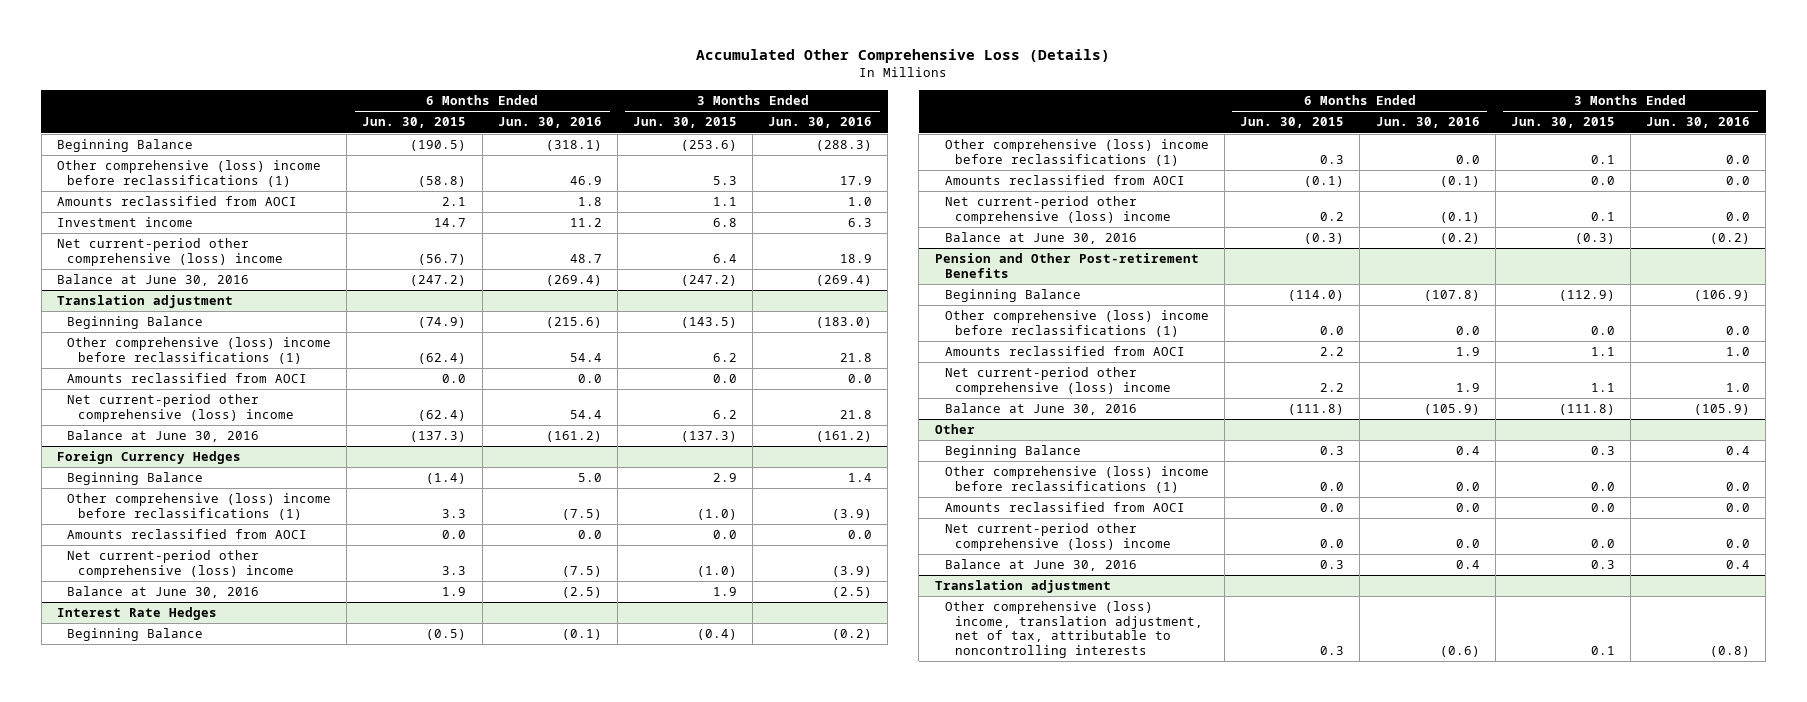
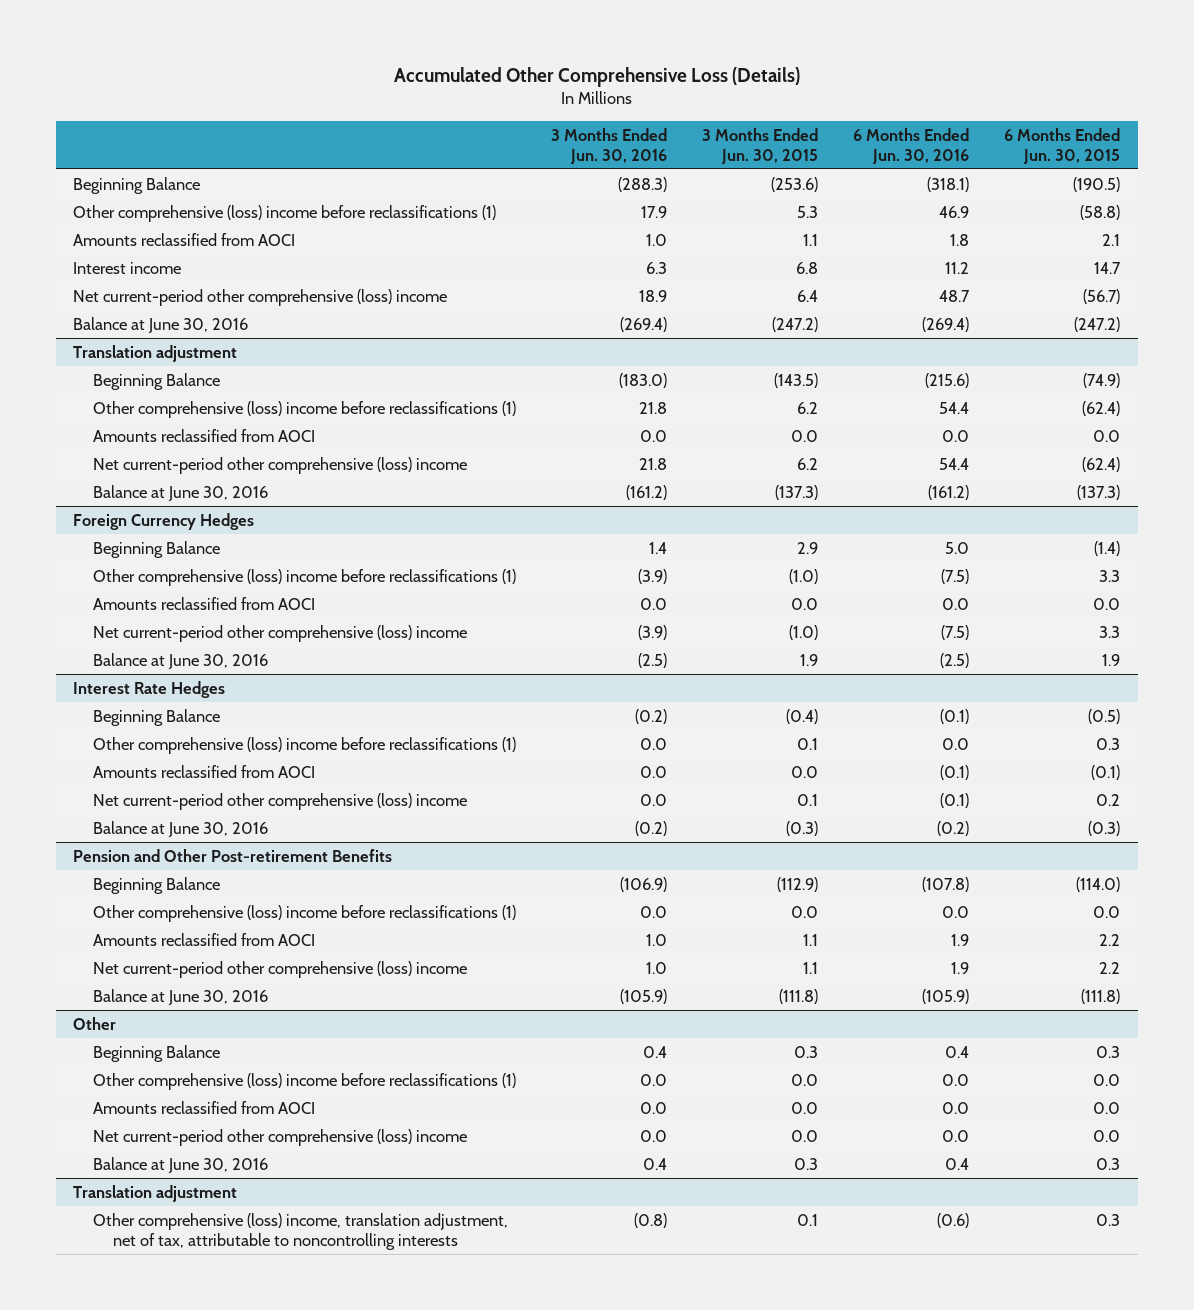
[56,217,193,228] Investment income -> [73,261,182,274] Interest income

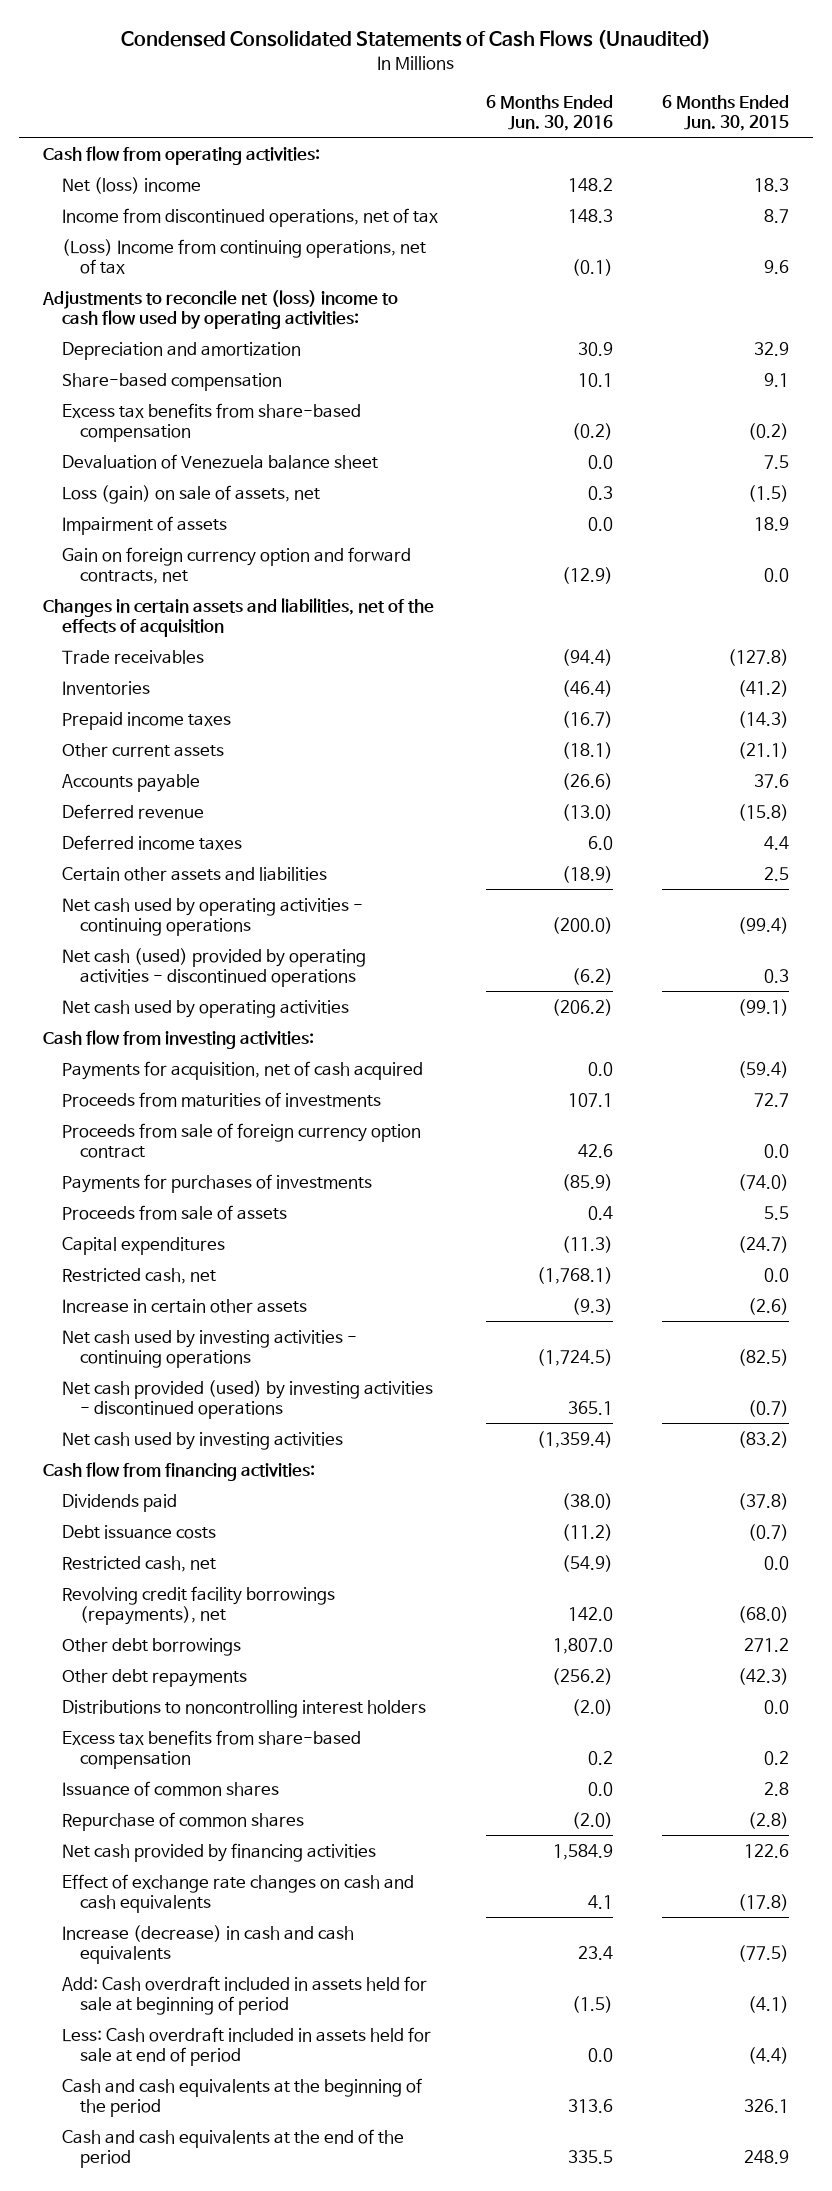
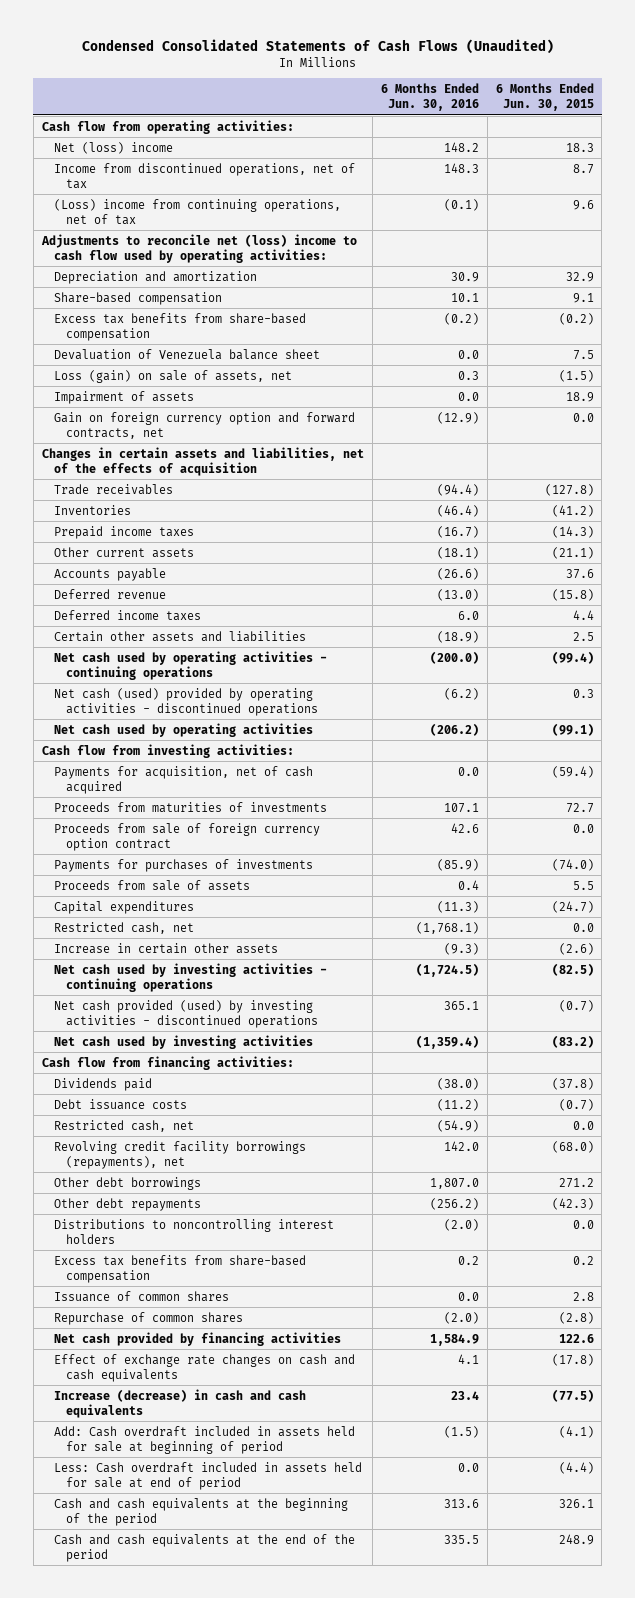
[61,238,426,274] (Loss) Income from continuing operations, net of tax -> [53,198,341,225] (Loss) income from continuing operations, net of tax

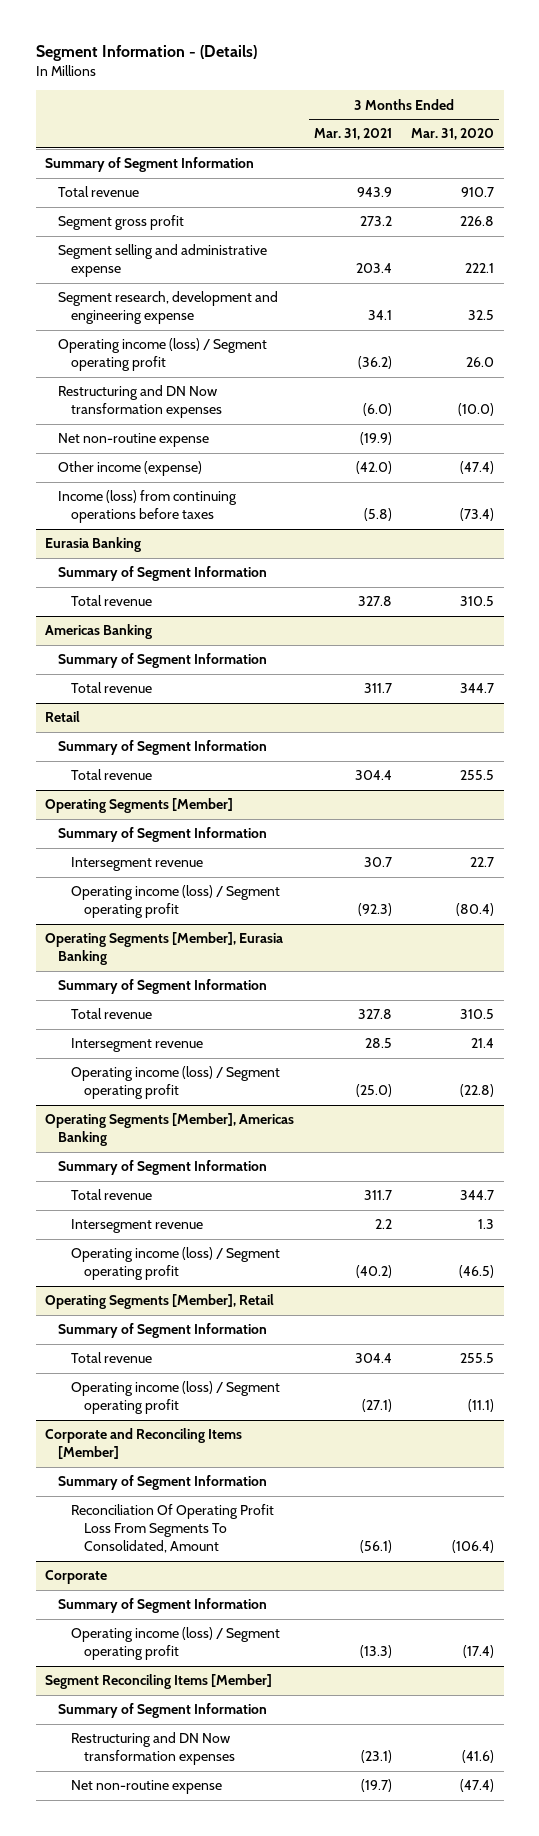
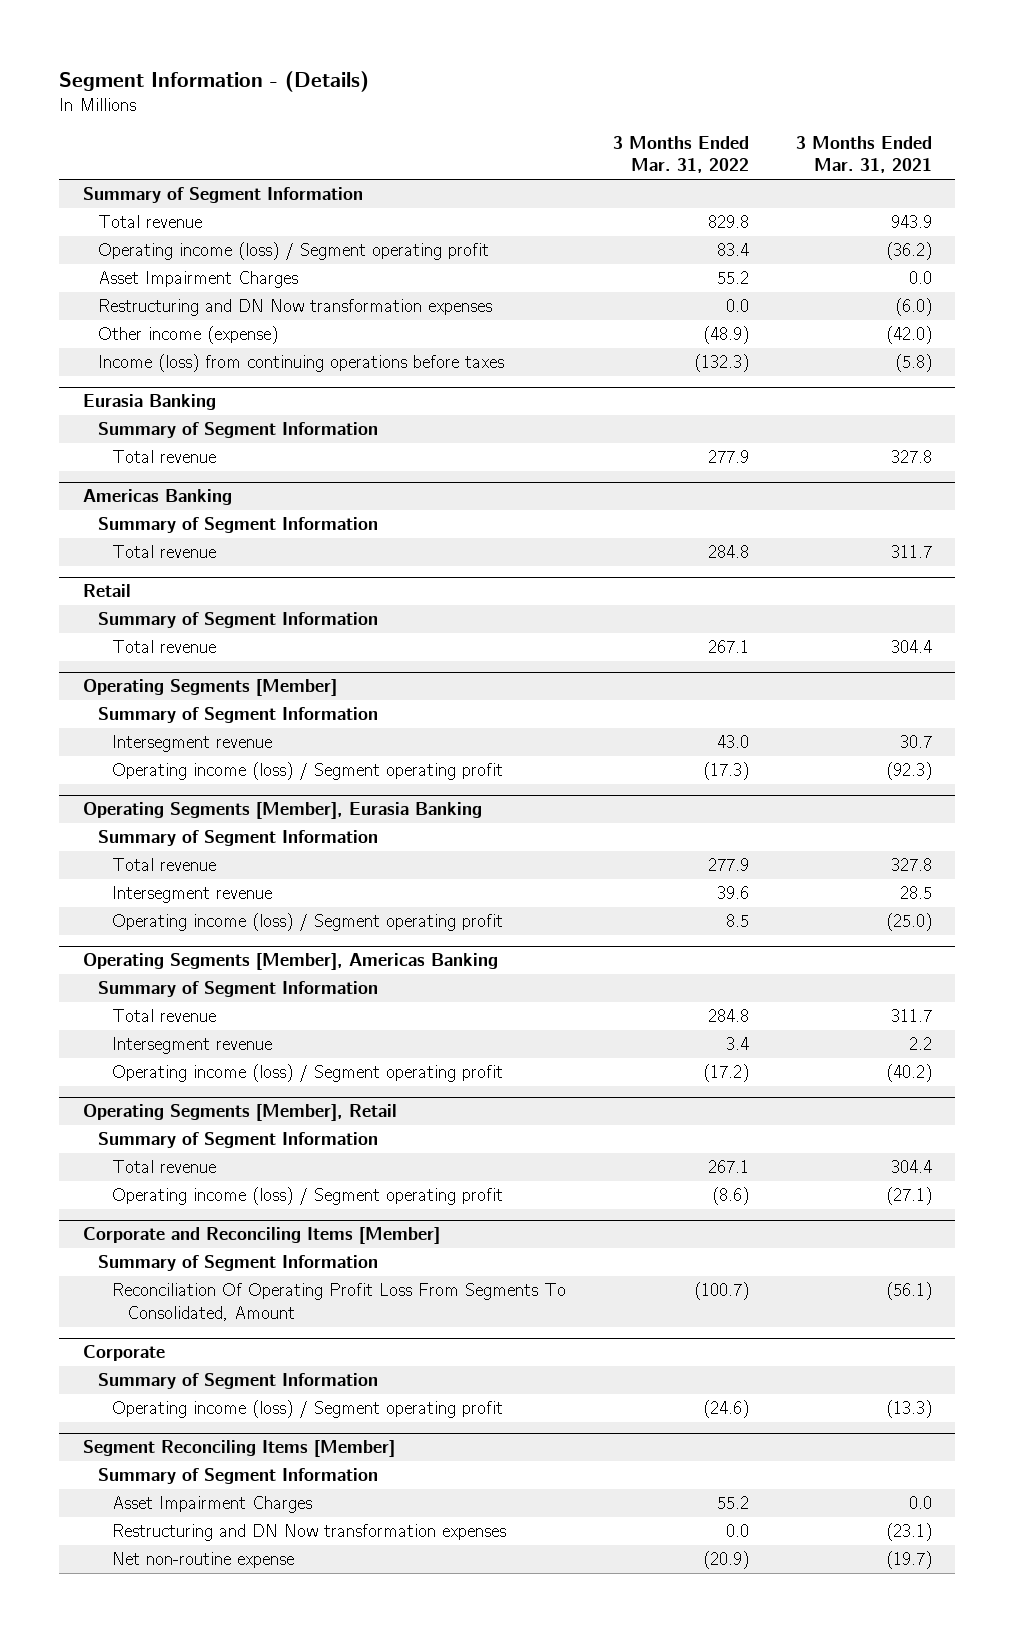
[411,128,495,141] Mar. 31, 2020 -> none
none -> [612,135,749,174] 3 Months Ended Mar. 31, 2022
[58,215,185,231] Segment gross profit -> none
[58,244,268,278] Segment selling and administrative expense -> none
[58,291,279,325] Segment research, development and engineering expense -> none
none -> [97,271,298,289] Asset Impairment Charges
[58,433,210,448] Net non-routine expense -> none
none -> [112,1496,313,1514] Asset Impairment Charges

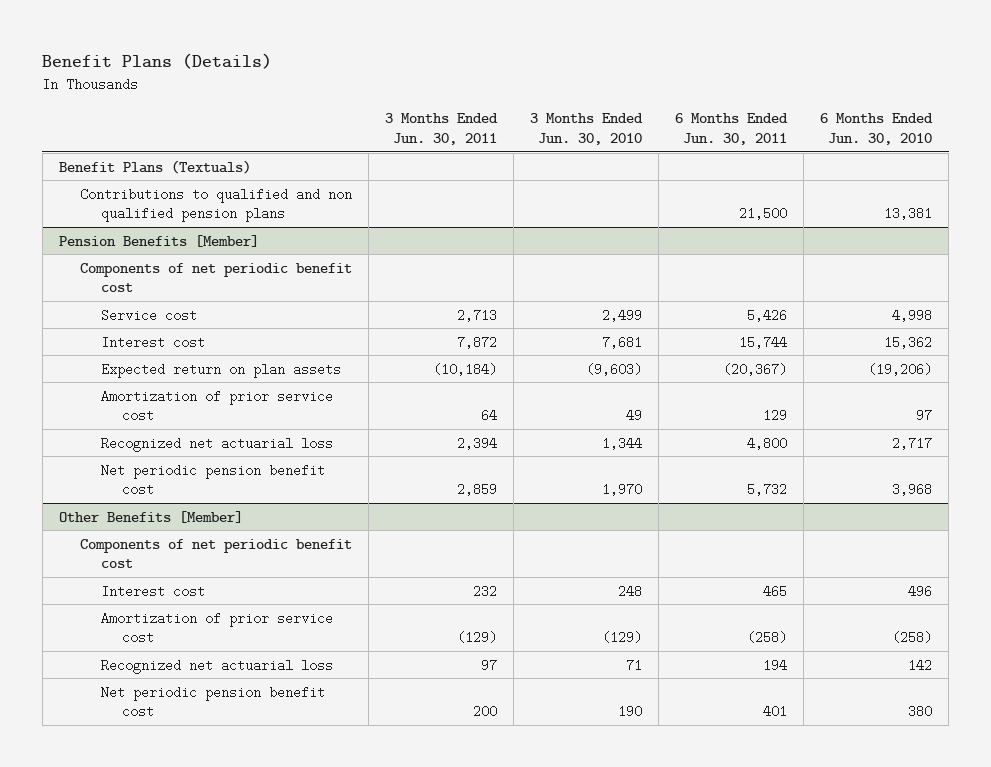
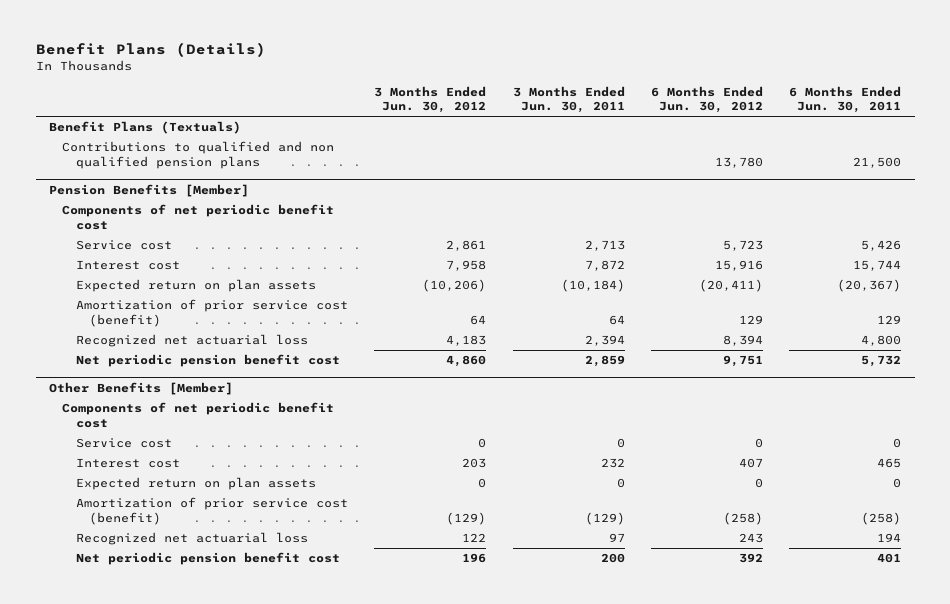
[530,113,644,145] 3 Months Ended Jun. 30, 2010 -> none
[820,113,934,145] 6 Months Ended Jun. 30, 2010 -> none
none -> [374,85,487,114] 3 Months Ended Jun. 30, 2012
none -> [650,85,763,114] 6 Months Ended Jun. 30, 2012
[101,389,334,423] Amortization of prior service cost -> [75,299,348,327] Amortization of prior service cost (benefit)
none -> [75,438,172,449] Service cost
none -> [75,477,316,491] Expected return on plan assets
[101,611,334,645] Amortization of prior service cost -> [75,497,348,525] Amortization of prior service cost (benefit)

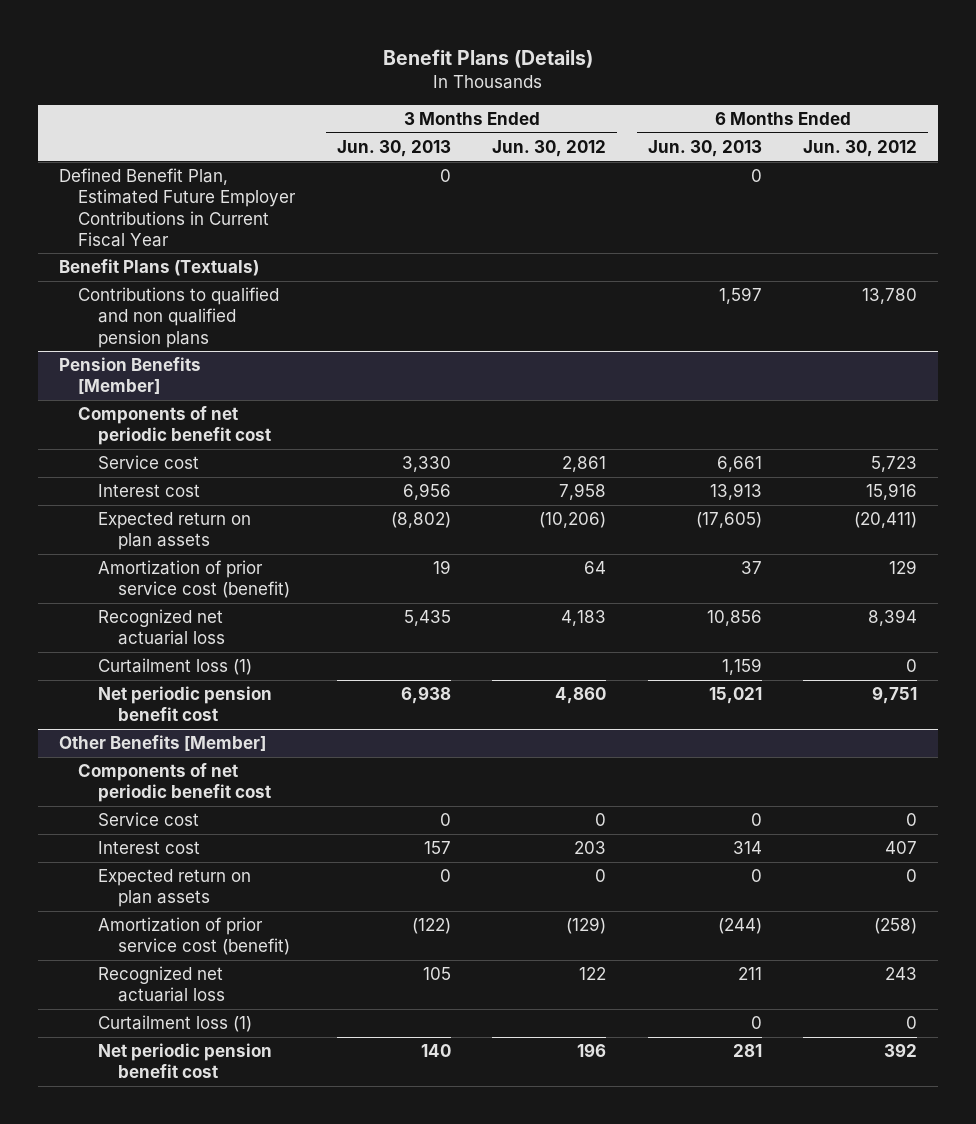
[512,85,625,114] 3 Months Ended Jun. 30, 2011 -> none
[789,85,902,114] 6 Months Ended Jun. 30, 2011 -> none
none -> [336,140,451,158] Jun. 30, 2013
none -> [647,140,762,158] Jun. 30, 2013
none -> [58,168,297,247] Defined Benefit Plan, Estimated Future Employer Contributions in Current Fiscal Year
none -> [98,658,253,676] Curtailment loss (1)
none -> [98,1015,253,1033] Curtailment loss (1)

